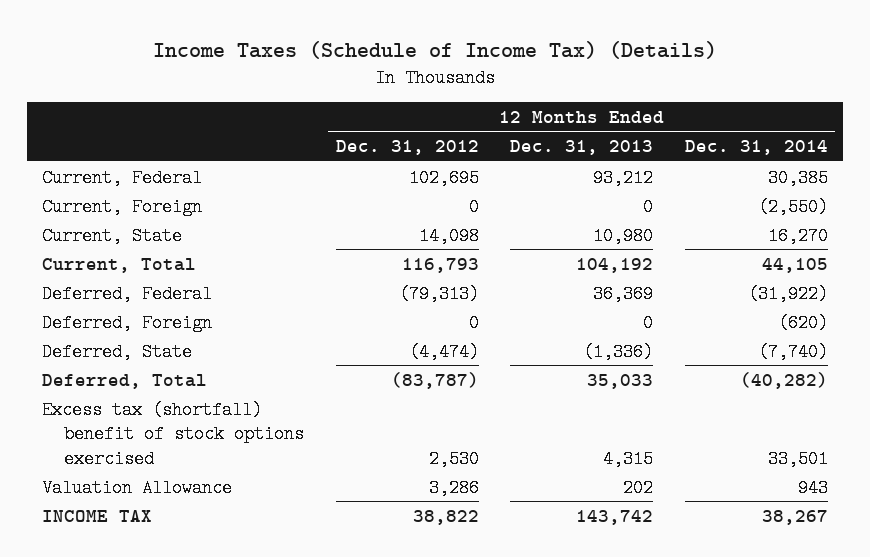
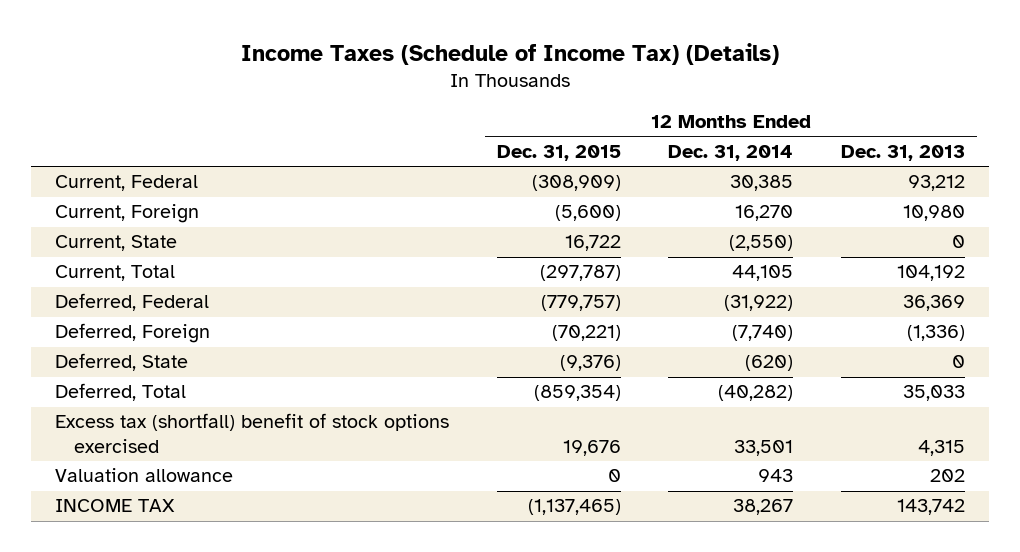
[335,139,479,155] Dec. 31, 2012 -> none
none -> [496,144,621,161] Dec. 31, 2015
[643,197,654,216] 0 -> [903,205,966,222] 10,980
[757,197,828,216] (2,550) -> [735,205,794,222] 16,270
[593,226,654,245] 10,980 -> [952,235,966,249] 0
[767,226,828,245] 16,270 -> [729,235,794,252] (2,550)
[643,313,654,332] 0 -> [907,325,966,342] (1,336)
[777,313,828,332] (620) -> [732,325,794,342] (7,740)
[583,342,654,361] (1,336) -> [952,355,966,369] 0
[757,342,828,361] (7,740) -> [745,355,794,372] (620)
[42,478,233,497] Valuation Allowance -> [54,468,233,483] Valuation allowance

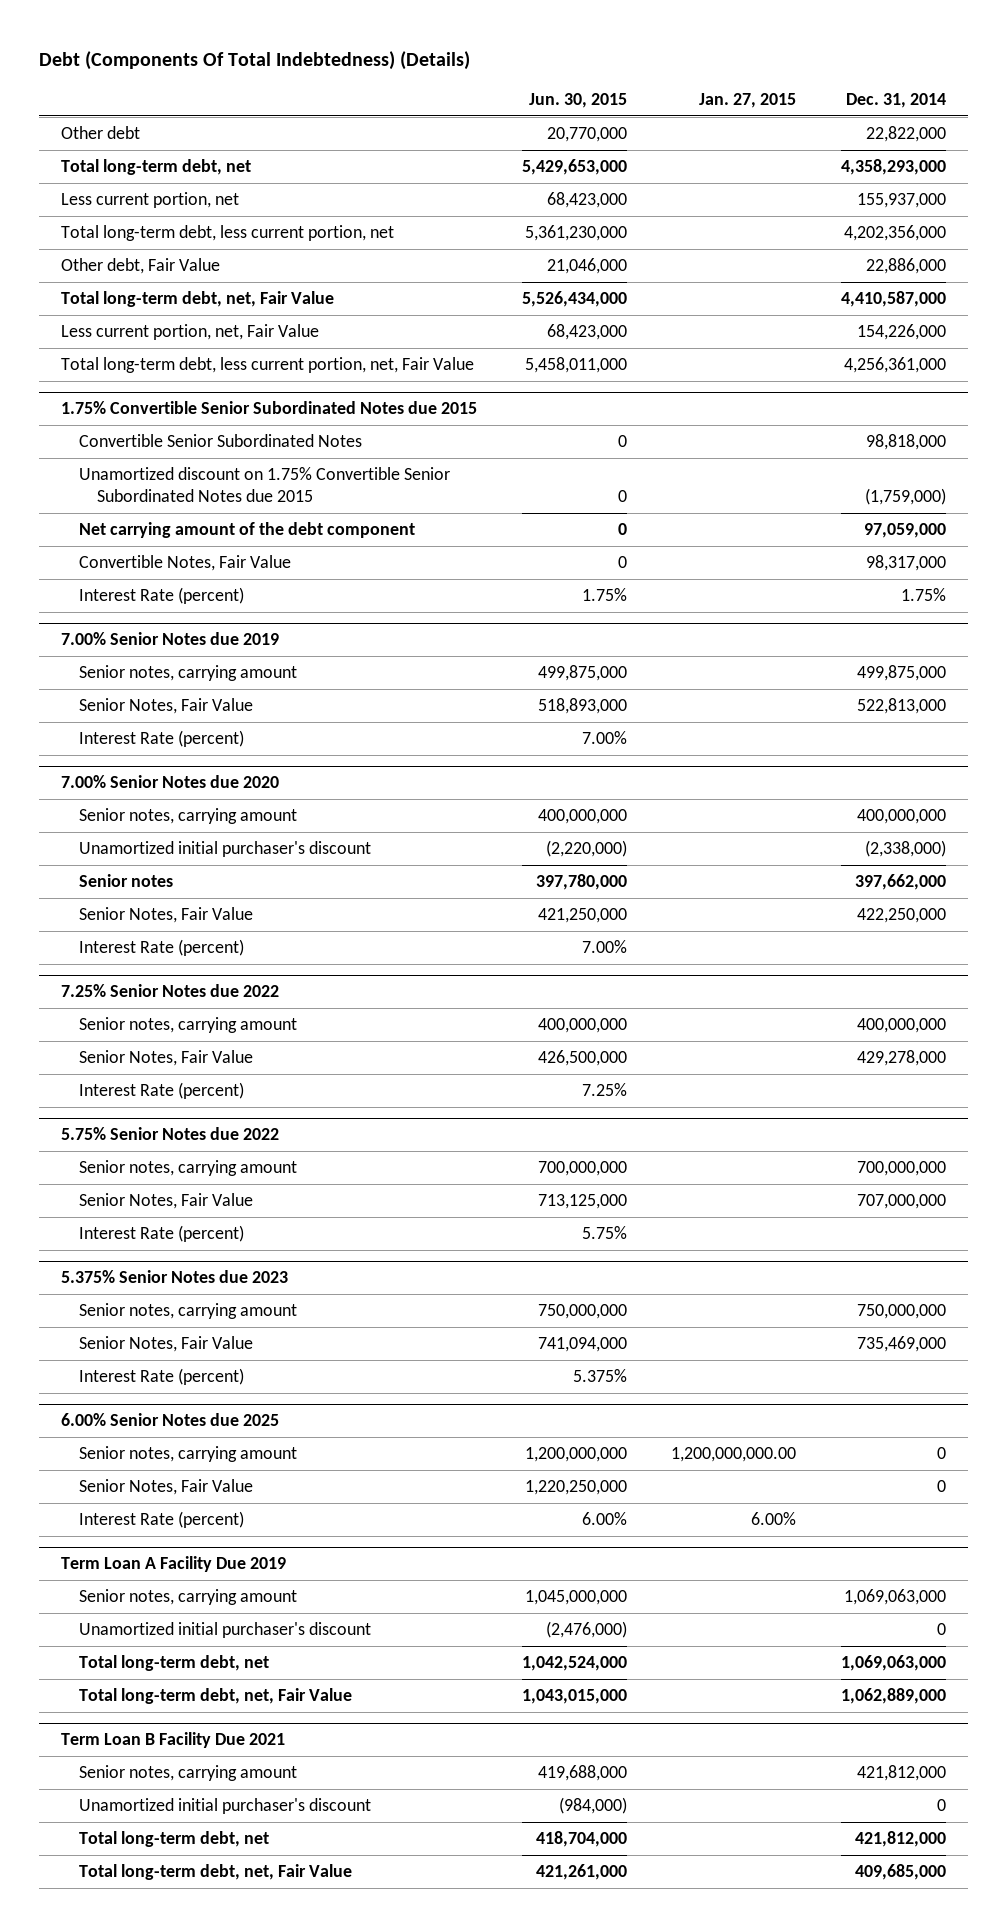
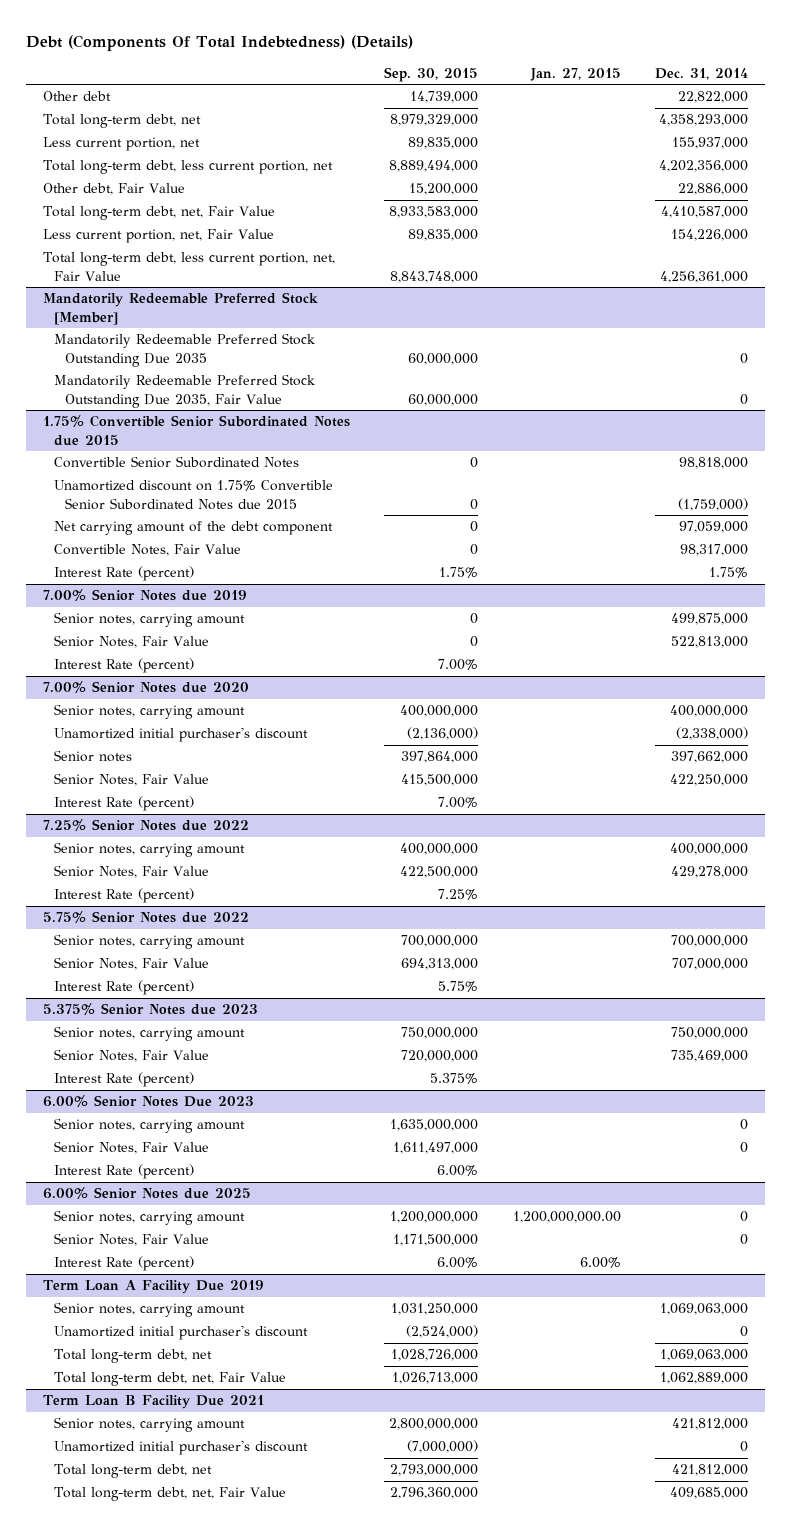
[528,93,627,109] Jun. 30, 2015 -> none
none -> [384,66,479,82] Sep. 30, 2015
none -> [42,292,318,325] Mandatorily Redeemable Preferred Stock [Member]
none -> [54,333,316,367] Mandatorily Redeemable Preferred Stock Outstanding Due 2035
none -> [54,374,316,408] Mandatorily Redeemable Preferred Stock Outstanding Due 2035, Fair Value
none -> [42,1095,254,1108] 6.00% Senior Notes Due 2023
none -> [54,1118,246,1134] Senior notes, carrying amount
none -> [54,1141,210,1155] Senior Notes, Fair Value
none -> [54,1164,195,1180] Interest Rate (percent)

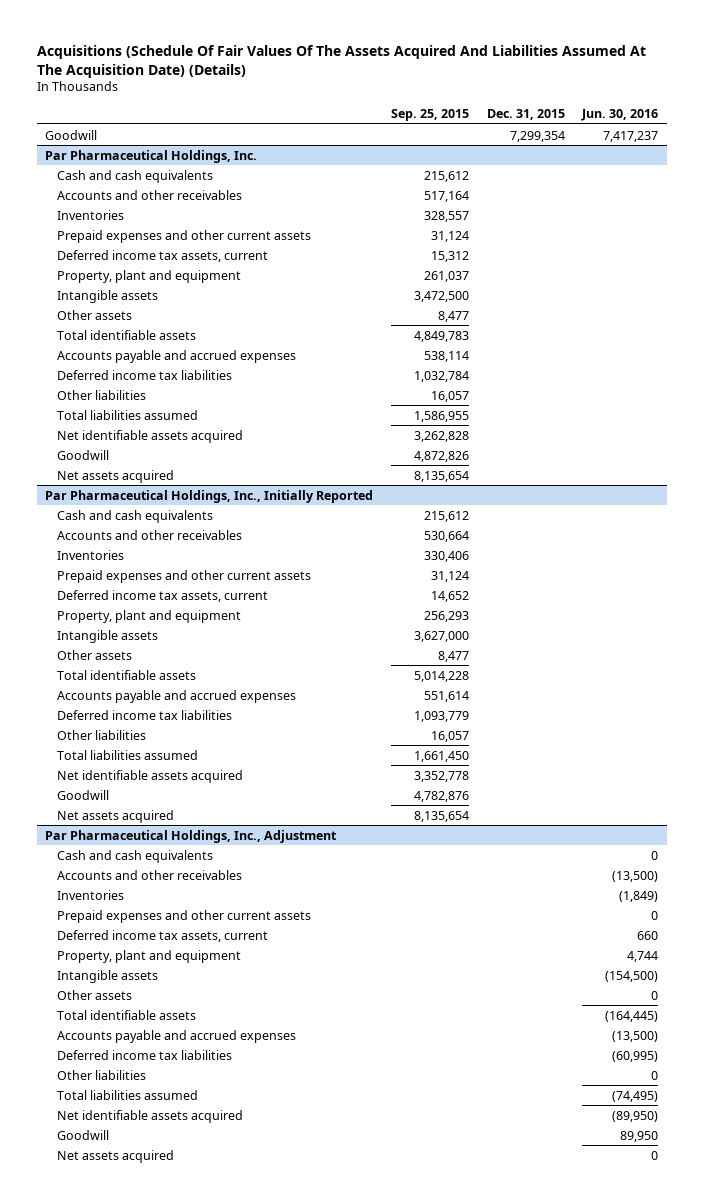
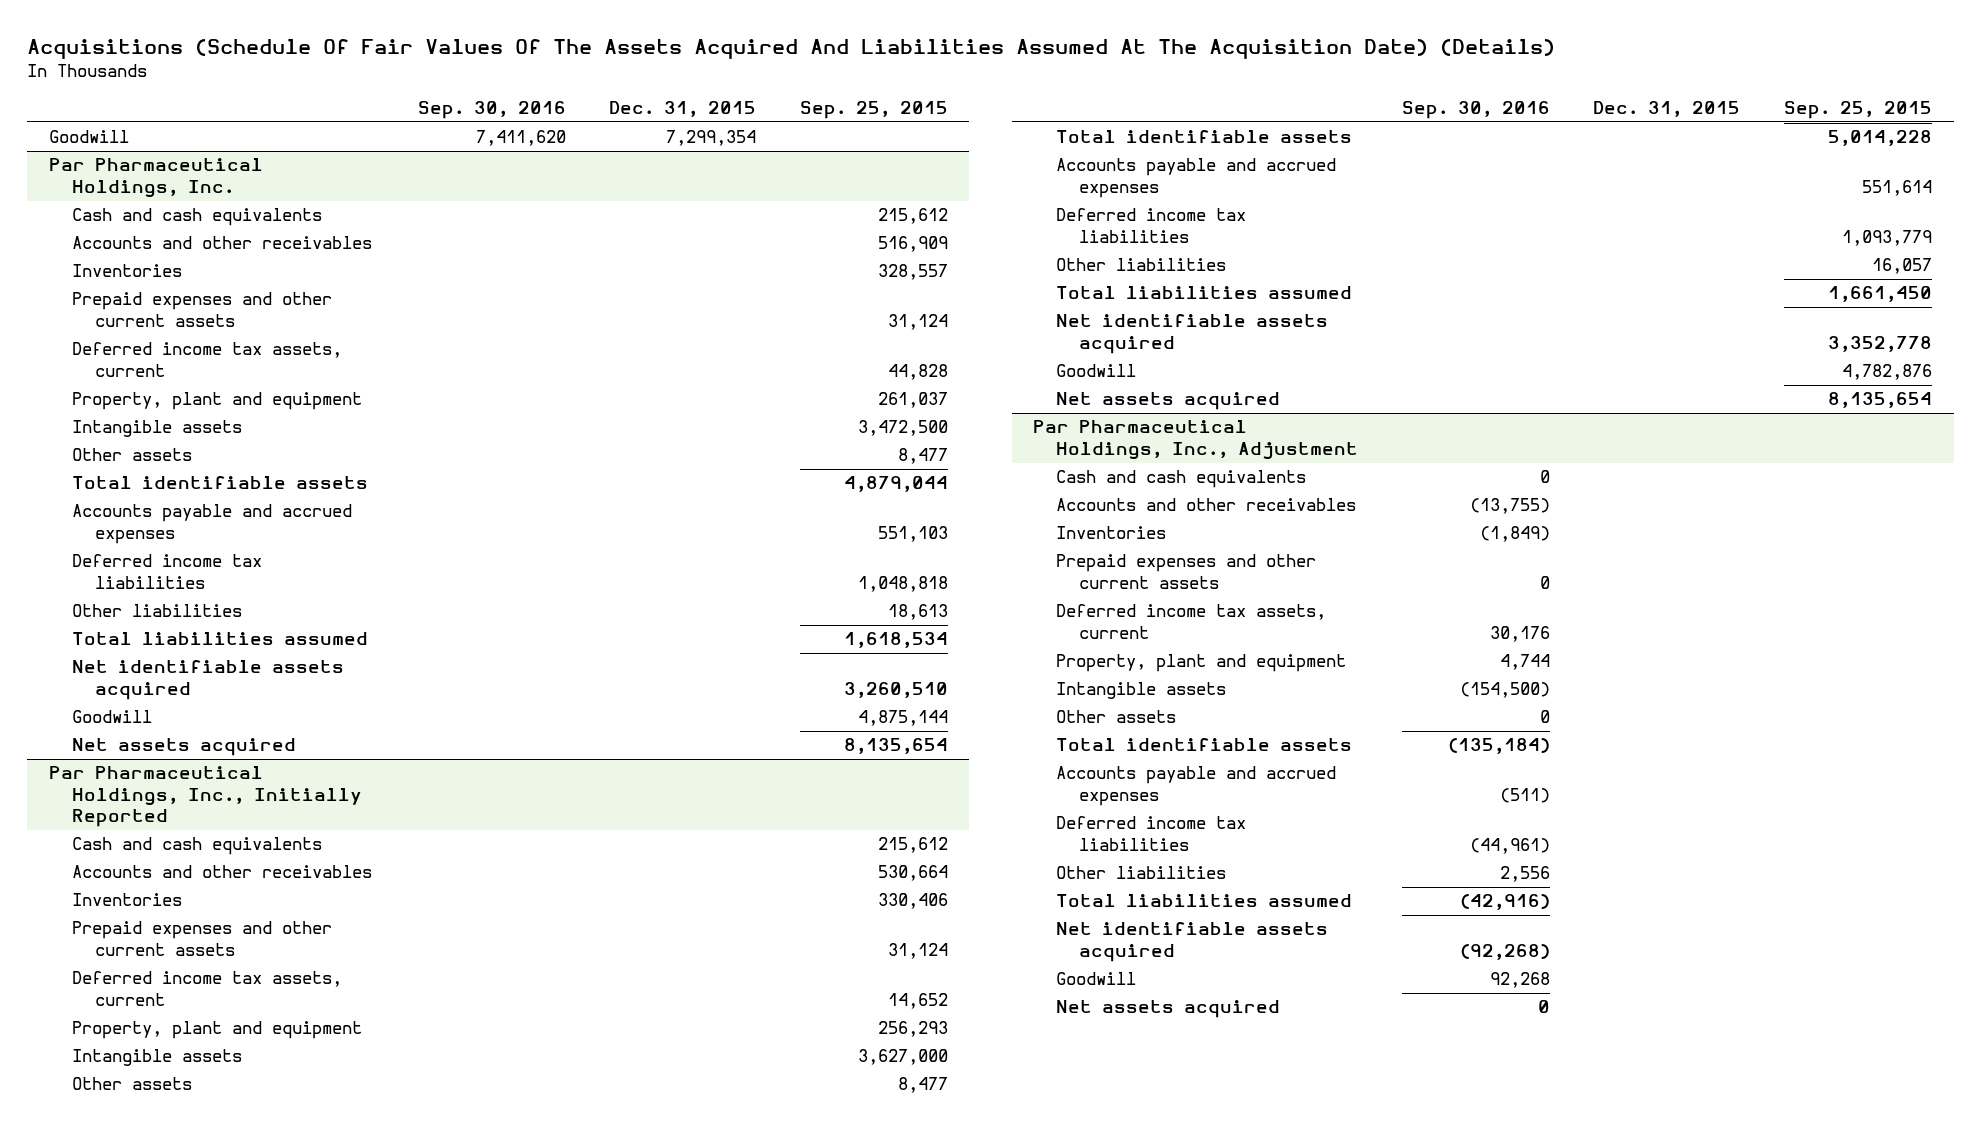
[581,109,659,122] Jun. 30, 2016 -> none
none -> [417,101,566,120] Sep. 30, 2016
[424,190,470,202] 517,164 -> [877,236,948,253] 516,909
[431,250,470,262] 15,312 -> [887,363,948,380] 44,828
[414,330,470,342] 4,849,783 -> [843,476,948,493] 4,879,044
[424,350,470,362] 538,114 -> [877,525,948,542] 551,103
[414,370,470,382] 1,032,784 -> [857,575,948,592] 1,048,818
[431,390,470,402] 16,057 -> [887,604,948,621] 18,613
[414,410,470,422] 1,586,955 -> [843,632,948,649] 1,618,534
[414,430,470,442] 3,262,828 -> [843,681,948,698] 3,260,510
[414,450,470,462] 4,872,826 -> [857,710,948,727] 4,875,144

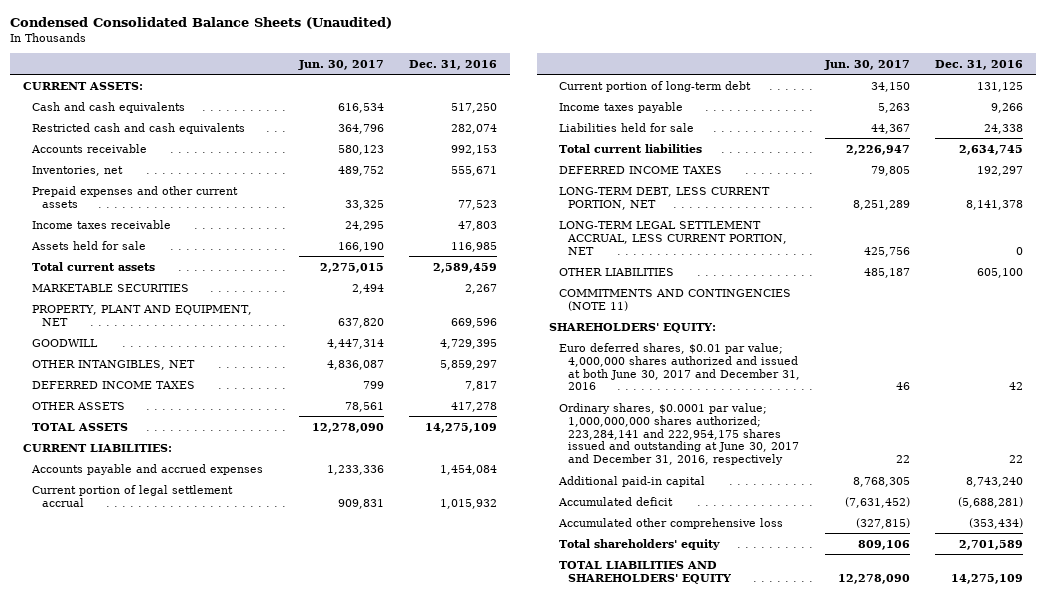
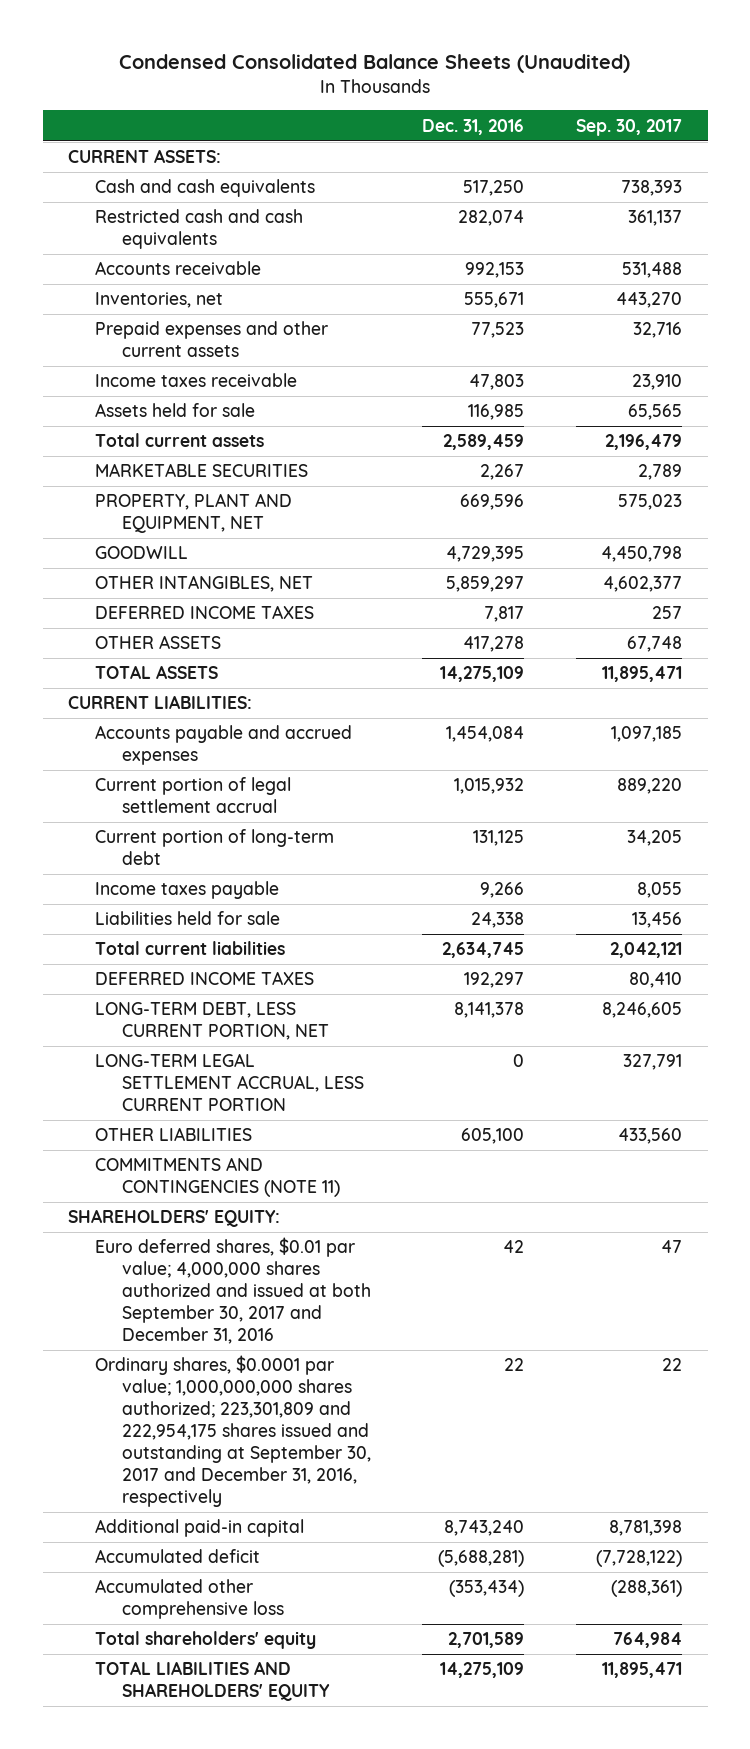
[297,59,384,70] Jun. 30, 2017 -> none
none -> [575,118,682,136] Sep. 30, 2017
[558,220,788,255] LONG-TERM LEGAL SETTLEMENT ACCRUAL, LESS CURRENT PORTION, NET -> [94,1053,364,1112] LONG-TERM LEGAL SETTLEMENT ACCRUAL, LESS CURRENT PORTION
[558,342,801,391] Euro deferred shares, $0.01 par value; 4,000,000 shares authorized and issued at both June 30, 2017 and December 31, 2016 -> [94,1237,371,1345] Euro deferred shares, $0.01 par value; 4,000,000 shares authorized and issued at both September 30, 2017 and December 31, 2016
[558,402,800,466] Ordinary shares, $0.0001 par value; 1,000,000,000 shares authorized; 223,284,141 and 222,954,175 shares issued and outstanding at June 30, 2017 and December 31, 2016, respectively -> [94,1355,371,1507] Ordinary shares, $0.0001 par value; 1,000,000,000 shares authorized; 223,301,809 and 222,954,175 shares issued and outstanding at September 30, 2017 and December 31, 2016, respectively

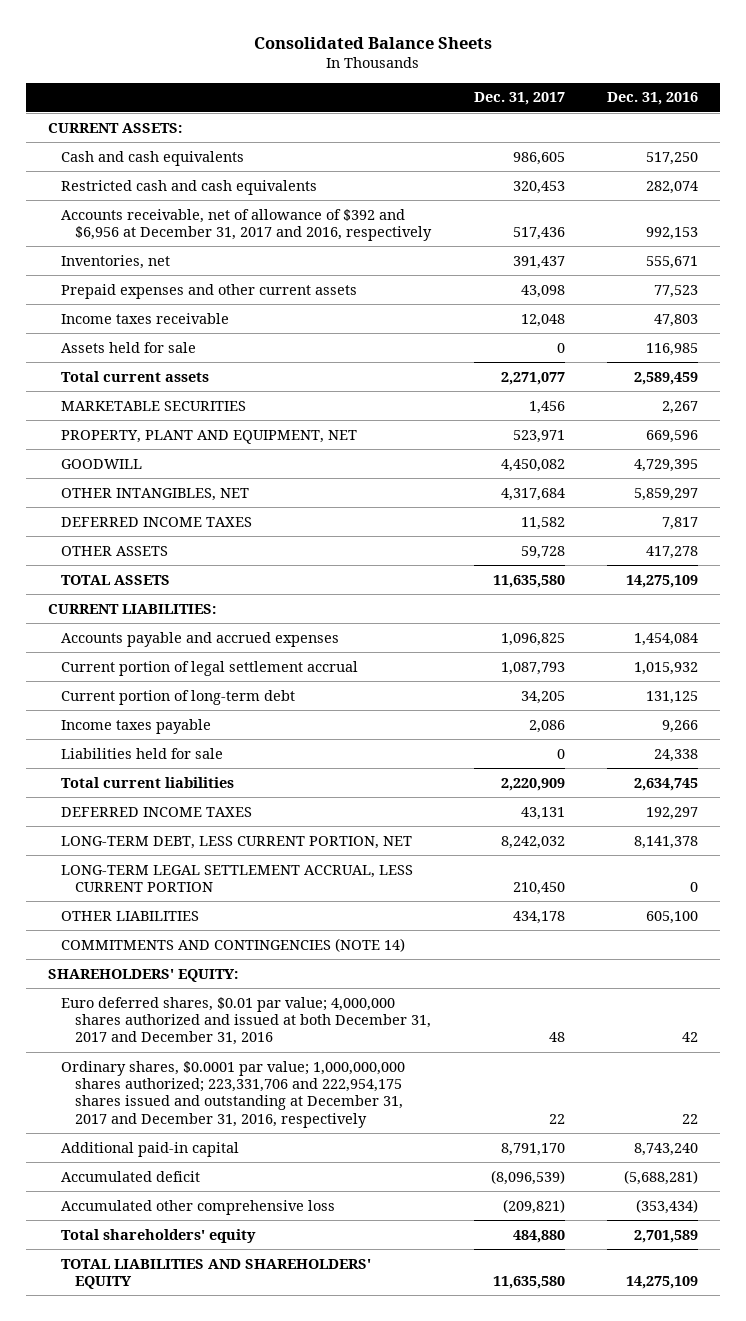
[119,54,631,74] Condensed Consolidated Balance Sheets (Unaudited) -> [254,36,493,49] Consolidated Balance Sheets
[575,118,682,136] Sep. 30, 2017 -> none
none -> [473,92,565,106] Dec. 31, 2017
[94,261,261,276] Accounts receivable -> [61,208,432,242] Accounts receivable, net of allowance of $392 and $6,956 at December 31, 2017 and 2016, respectively
[94,1157,340,1198] COMMITMENTS AND CONTINGENCIES (NOTE 11) -> [61,937,406,952] COMMITMENTS AND CONTINGENCIES (NOTE 14)
[94,1237,371,1345] Euro deferred shares, $0.01 par value; 4,000,000 shares authorized and issued at both September 30, 2017 and December 31, 2016 -> [61,996,431,1046] Euro deferred shares, $0.01 par value; 4,000,000 shares authorized and issued at both December 31, 2017 and December 31, 2016
[94,1355,371,1507] Ordinary shares, $0.0001 par value; 1,000,000,000 shares authorized; 223,301,809 and 222,954,175 shares issued and outstanding at September 30, 2017 and December 31, 2016, respectively -> [61,1060,406,1128] Ordinary shares, $0.0001 par value; 1,000,000,000 shares authorized; 223,331,706 and 222,954,175 shares issued and outstanding at December 31, 2017 and December 31, 2016, respectively

